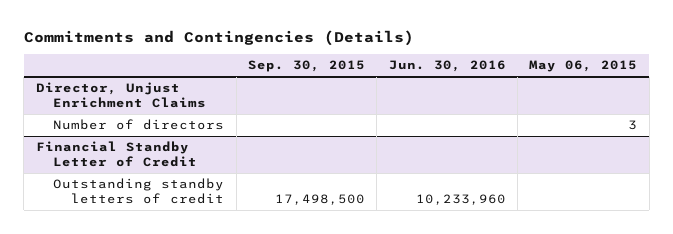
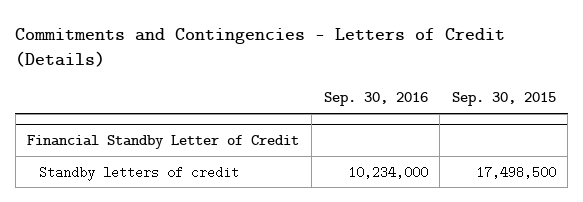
[23,30,414,47] Commitments and Contingencies (Details) -> [15,28,506,68] Commitments and Contingencies - Letters of Credit (Details)
[388,60,506,73] Jun. 30, 2016 -> none
[529,60,638,73] May 06, 2015 -> none
none -> [323,92,428,107] Sep. 30, 2016
[35,82,207,109] Director, Unjust Enrichment Claims -> none
[53,119,225,131] Number of directors -> none
[53,178,225,205] Outstanding standby letters of credit -> [38,165,239,181] Standby letters of credit

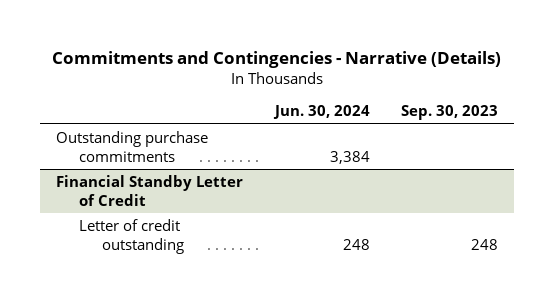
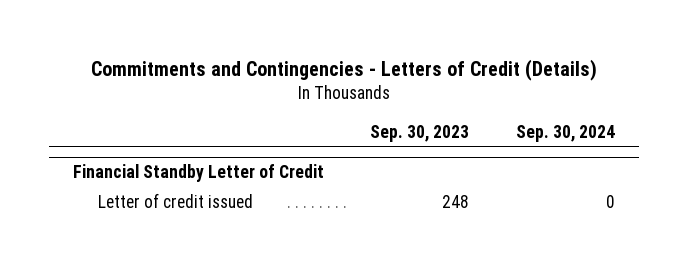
[52,50,502,68] Commitments and Contingencies - Narrative (Details) -> [90,58,597,81] Commitments and Contingencies - Letters of Credit (Details)
[272,105,370,120] Jun. 30, 2024 -> none
none -> [516,124,616,142] Sep. 30, 2024
[56,130,209,162] Outstanding purchase commitments -> none
[79,218,185,254] Letter of credit outstanding -> [98,192,254,208] Letter of credit issued

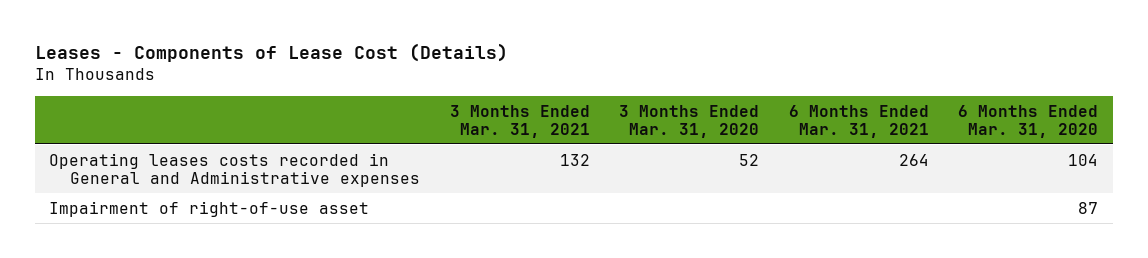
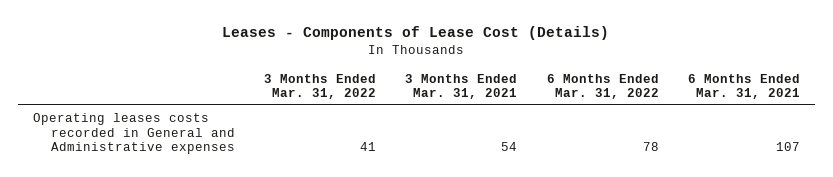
[619,104,760,138] 3 Months Ended Mar. 31, 2020 -> none
[958,104,1099,138] 6 Months Ended Mar. 31, 2020 -> none
none -> [263,73,376,100] 3 Months Ended Mar. 31, 2022
none -> [546,73,659,100] 6 Months Ended Mar. 31, 2022
[49,200,370,217] Impairment of right-of-use asset -> none
[559,153,590,166] 132 -> [501,142,518,152] 54
[898,153,929,166] 264 -> [775,142,800,152] 107

